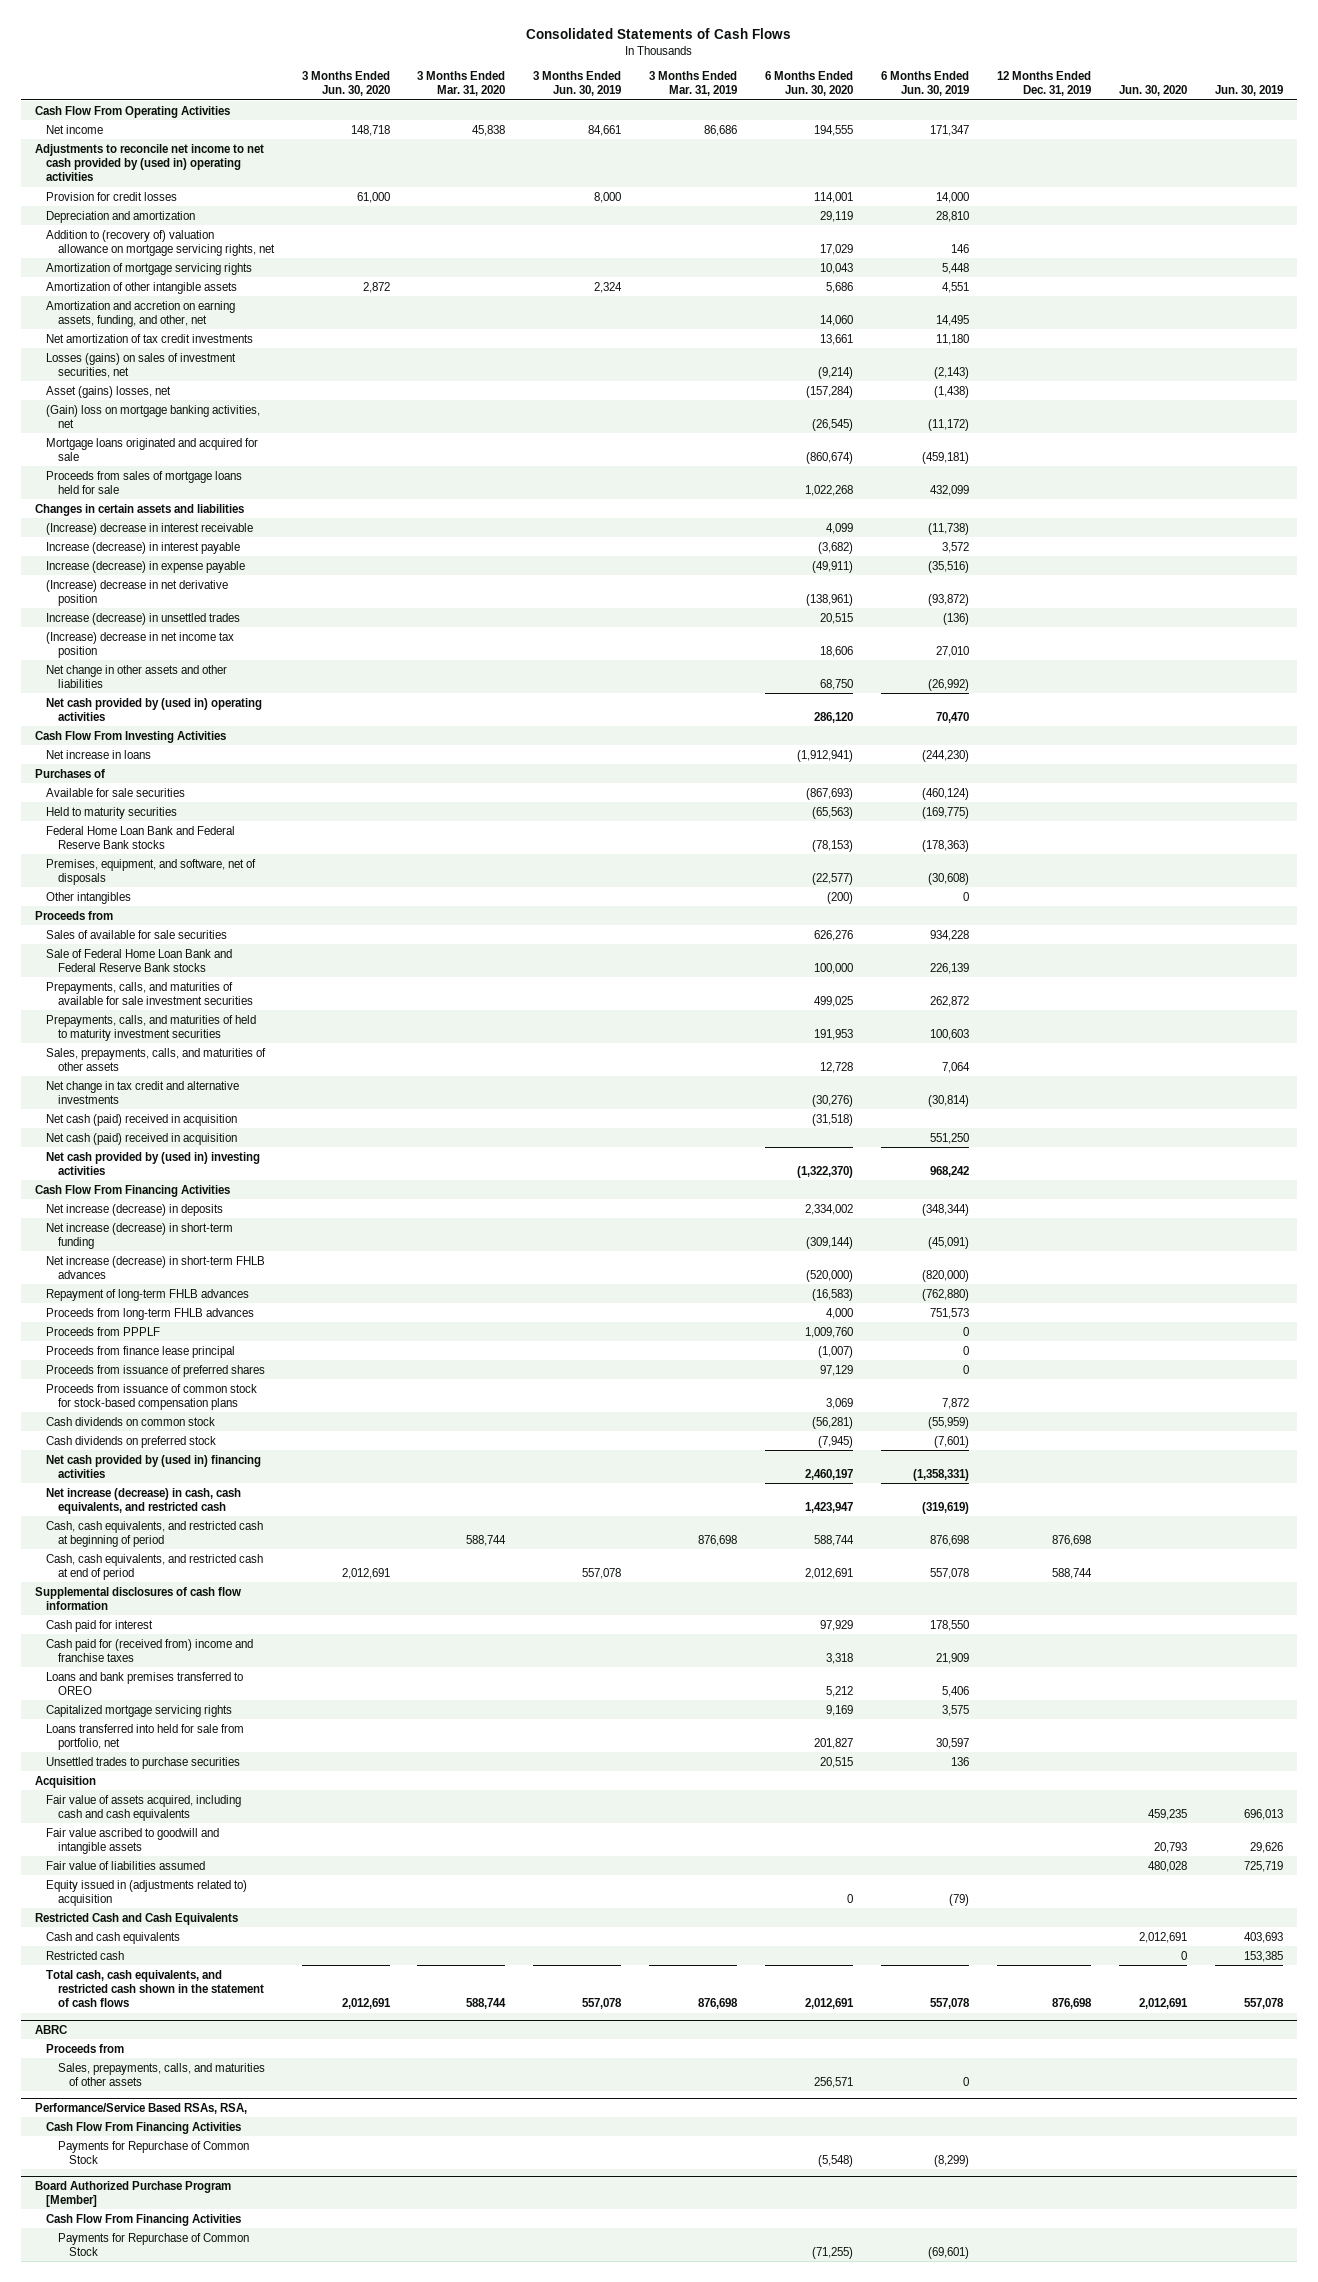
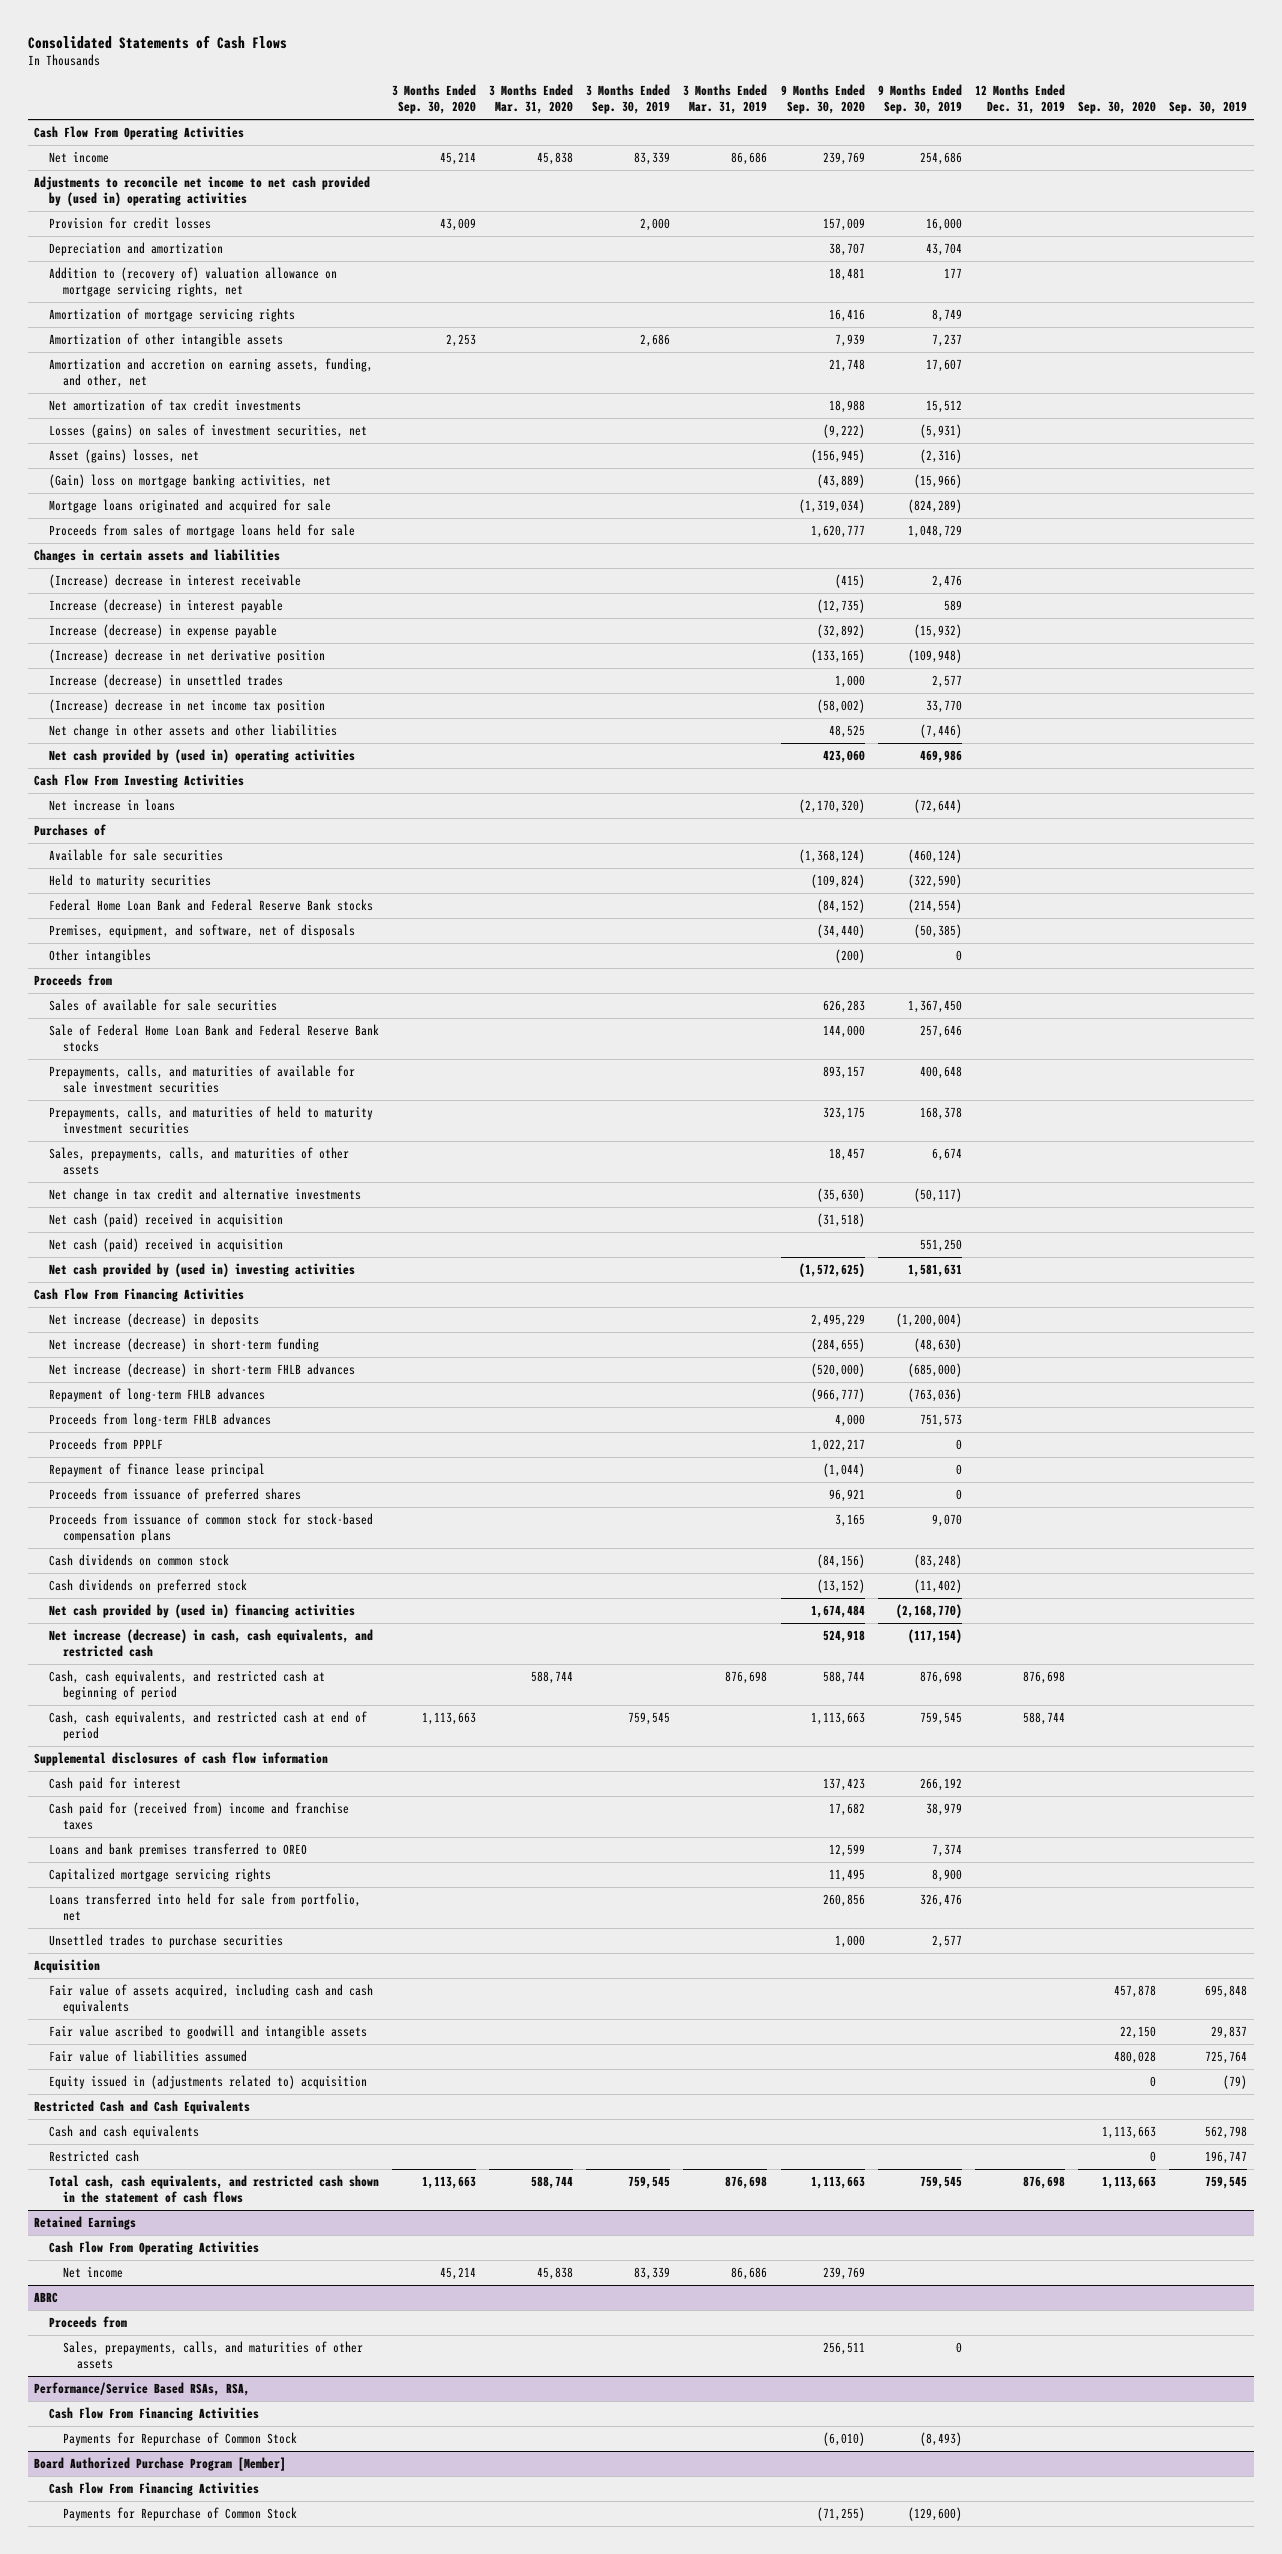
[301,71,390,97] 3 Months Ended Jun. 30, 2020 -> none
[533,71,622,97] 3 Months Ended Jun. 30, 2019 -> none
[765,71,854,97] 6 Months Ended Jun. 30, 2020 -> none
[881,71,970,97] 6 Months Ended Jun. 30, 2019 -> none
[1119,85,1188,97] Jun. 30, 2020 -> none
[1215,85,1284,97] Jun. 30, 2019 -> none
none -> [391,84,476,115] 3 Months Ended Sep. 30, 2020
none -> [586,84,671,115] 3 Months Ended Sep. 30, 2019
none -> [780,84,865,115] 9 Months Ended Sep. 30, 2020
none -> [877,84,962,115] 9 Months Ended Sep. 30, 2019
none -> [1078,101,1157,115] Sep. 30, 2020
none -> [1169,101,1248,115] Sep. 30, 2019
[46,1345,236,1358] Proceeds from finance lease principal -> none
none -> [48,1463,265,1478] Repayment of finance lease principal
none -> [34,2216,137,2231] Retained Earnings
none -> [48,2241,259,2256] Cash Flow From Operating Activities
none -> [62,2266,123,2279] Net income

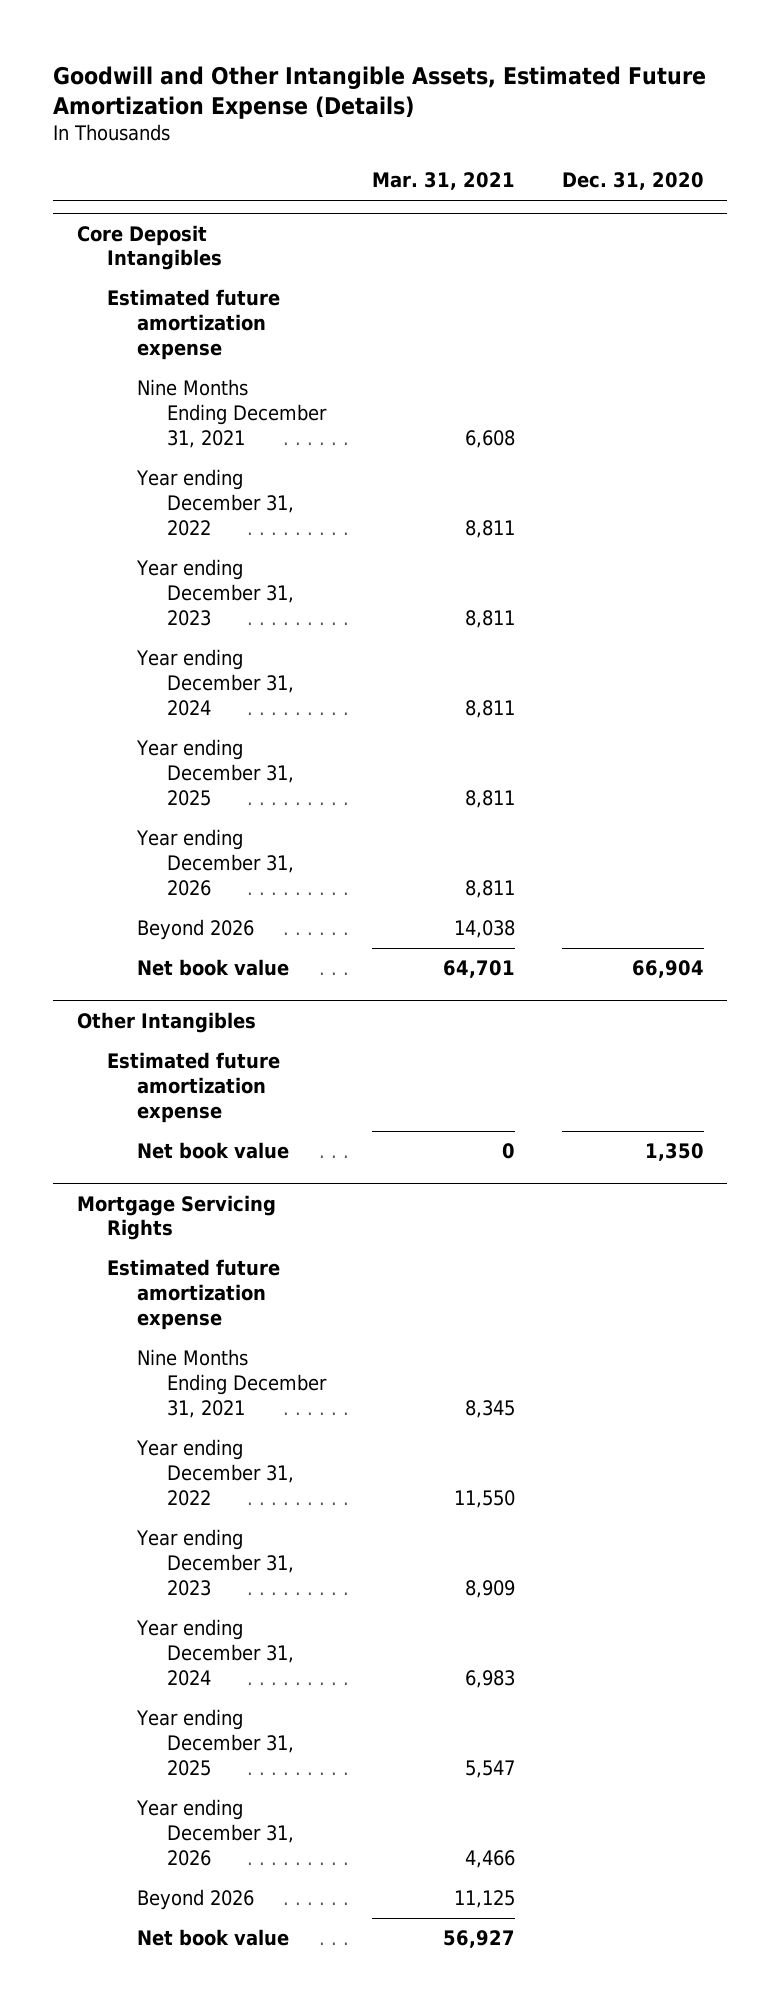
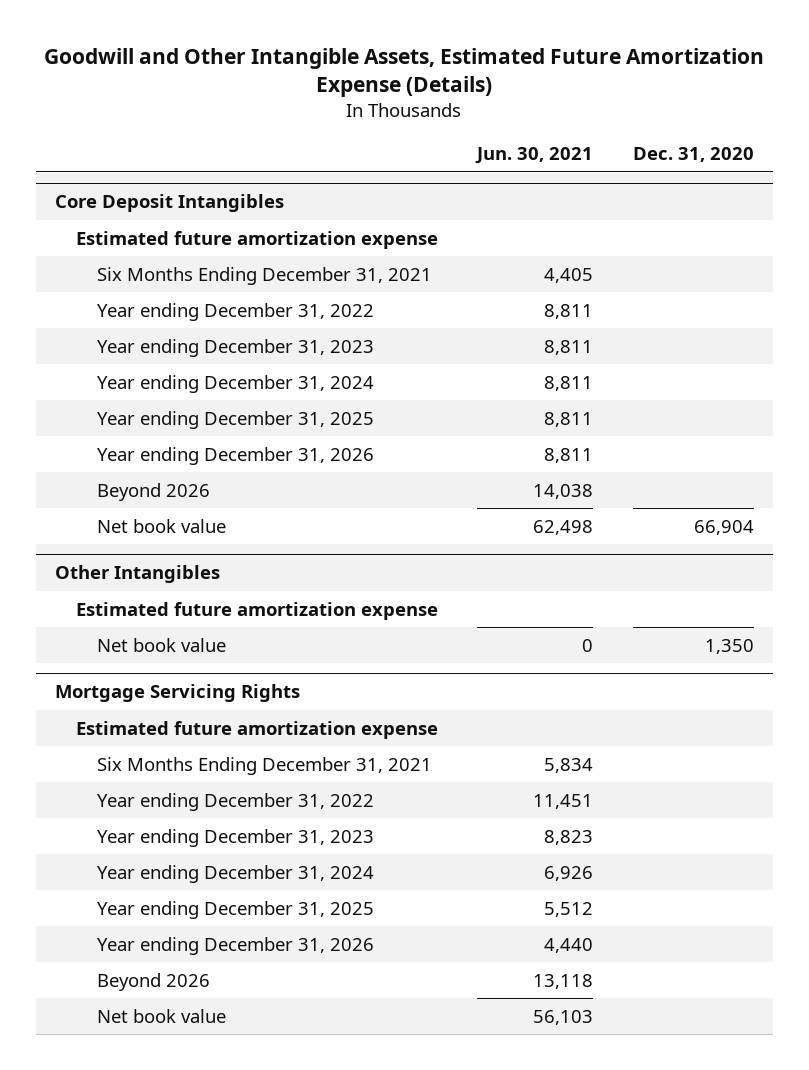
[372,172,516,191] Mar. 31, 2021 -> none
none -> [475,147,594,165] Jun. 30, 2021
[136,379,327,448] Nine Months Ending December 31, 2021 -> [97,266,433,285] Six Months Ending December 31, 2021
[136,1349,327,1418] Nine Months Ending December 31, 2021 -> [97,756,433,775] Six Months Ending December 31, 2021

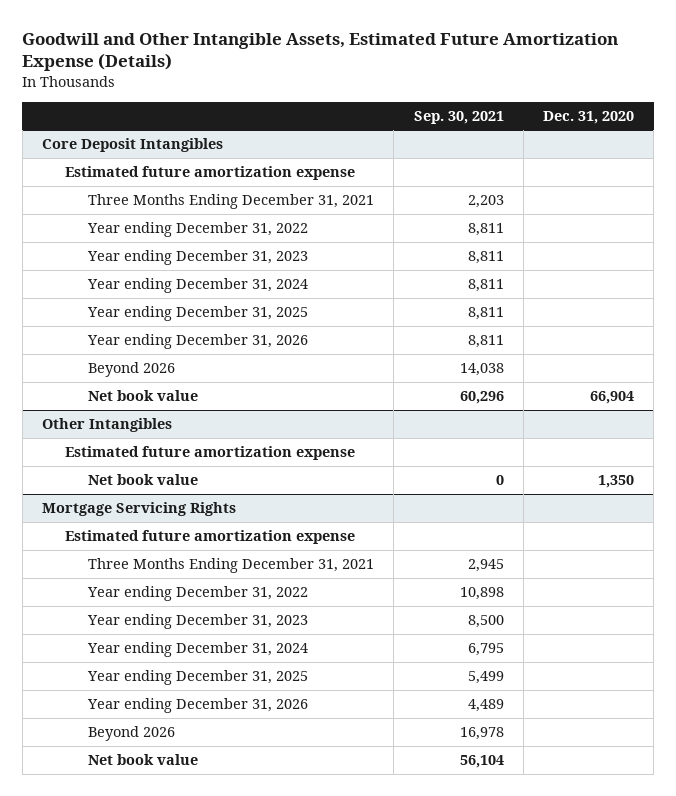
[475,147,594,165] Jun. 30, 2021 -> none
none -> [413,110,504,124] Sep. 30, 2021
[97,266,433,285] Six Months Ending December 31, 2021 -> [88,194,375,210] Three Months Ending December 31, 2021
[97,756,433,775] Six Months Ending December 31, 2021 -> [88,558,375,574] Three Months Ending December 31, 2021

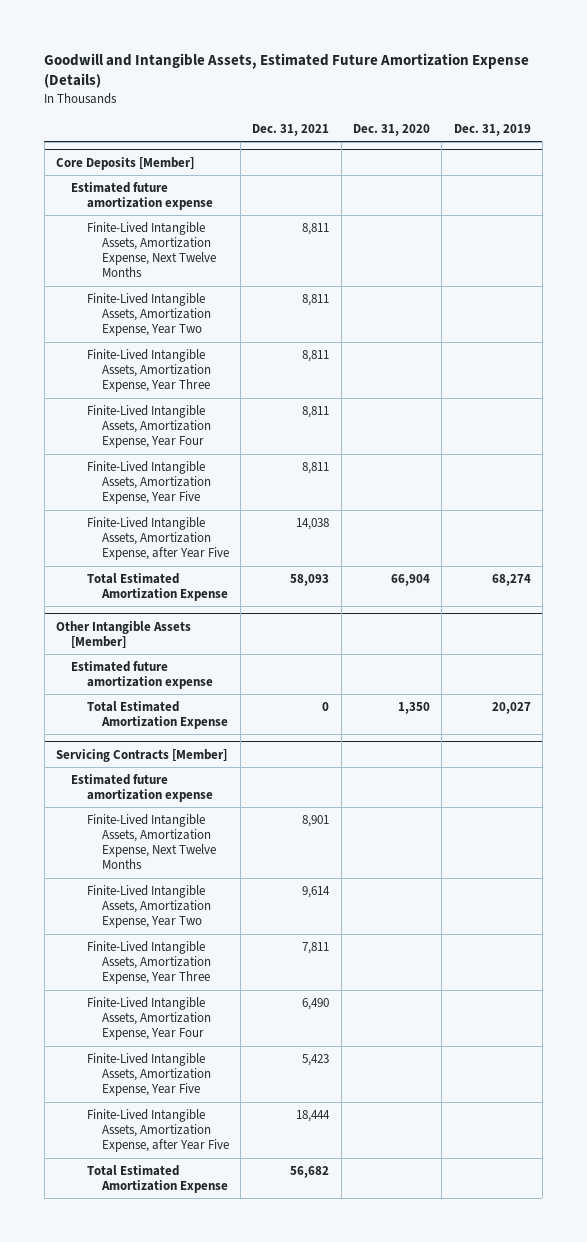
[22,32,619,72] Goodwill and Other Intangible Assets, Estimated Future Amortization Expense (Details) -> [44,52,530,89] Goodwill and Intangible Assets, Estimated Future Amortization Expense (Details)
[413,110,504,124] Sep. 30, 2021 -> none
none -> [252,124,330,137] Dec. 31, 2021
none -> [453,124,531,137] Dec. 31, 2019
[41,138,223,153] Core Deposit Intangibles -> [56,156,195,170] Core Deposits [Member]
[88,194,375,210] Three Months Ending December 31, 2021 -> none
[87,222,309,238] Year ending December 31, 2022 -> [86,221,216,278] Finite-Lived Intangible Assets, Amortization Expense, Next Twelve Months
[87,250,309,266] Year ending December 31, 2023 -> [86,292,211,337] Finite-Lived Intangible Assets, Amortization Expense, Year Two
[87,278,309,294] Year ending December 31, 2024 -> [86,348,211,393] Finite-Lived Intangible Assets, Amortization Expense, Year Three
[87,306,309,322] Year ending December 31, 2025 -> [86,404,211,449] Finite-Lived Intangible Assets, Amortization Expense, Year Four
[87,334,309,350] Year ending December 31, 2026 -> [86,460,211,505] Finite-Lived Intangible Assets, Amortization Expense, Year Five
[88,362,176,378] Beyond 2026 -> [86,516,229,561] Finite-Lived Intangible Assets, Amortization Expense, after Year Five
[88,390,199,402] Net book value -> [86,572,228,602] Total Estimated Amortization Expense
[41,418,172,433] Other Intangibles -> [56,620,192,648] Other Intangible Assets [Member]
[88,474,199,486] Net book value -> [86,700,228,730] Total Estimated Amortization Expense
[41,502,236,517] Mortgage Servicing Rights -> [56,748,228,762] Servicing Contracts [Member]
[88,558,375,574] Three Months Ending December 31, 2021 -> none
[87,586,309,602] Year ending December 31, 2022 -> [86,813,216,870] Finite-Lived Intangible Assets, Amortization Expense, Next Twelve Months
[87,614,309,630] Year ending December 31, 2023 -> [86,884,211,929] Finite-Lived Intangible Assets, Amortization Expense, Year Two
[87,642,309,658] Year ending December 31, 2024 -> [86,940,211,985] Finite-Lived Intangible Assets, Amortization Expense, Year Three
[87,670,309,686] Year ending December 31, 2025 -> [86,996,211,1041] Finite-Lived Intangible Assets, Amortization Expense, Year Four
[87,698,309,714] Year ending December 31, 2026 -> [86,1052,211,1097] Finite-Lived Intangible Assets, Amortization Expense, Year Five
[88,726,176,742] Beyond 2026 -> [86,1108,229,1153] Finite-Lived Intangible Assets, Amortization Expense, after Year Five
[88,754,199,766] Net book value -> [86,1164,228,1194] Total Estimated Amortization Expense

